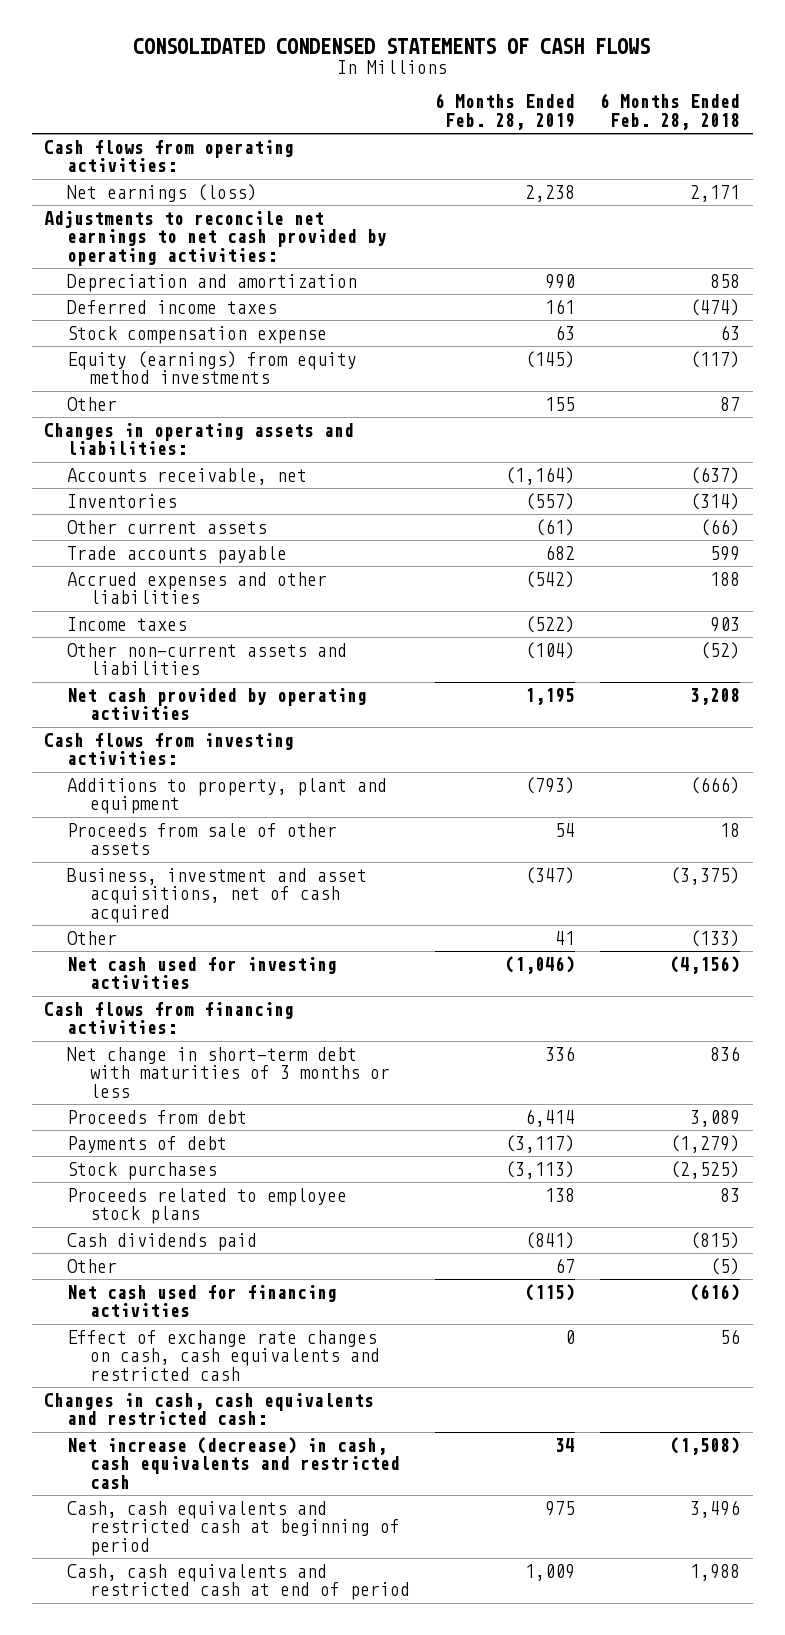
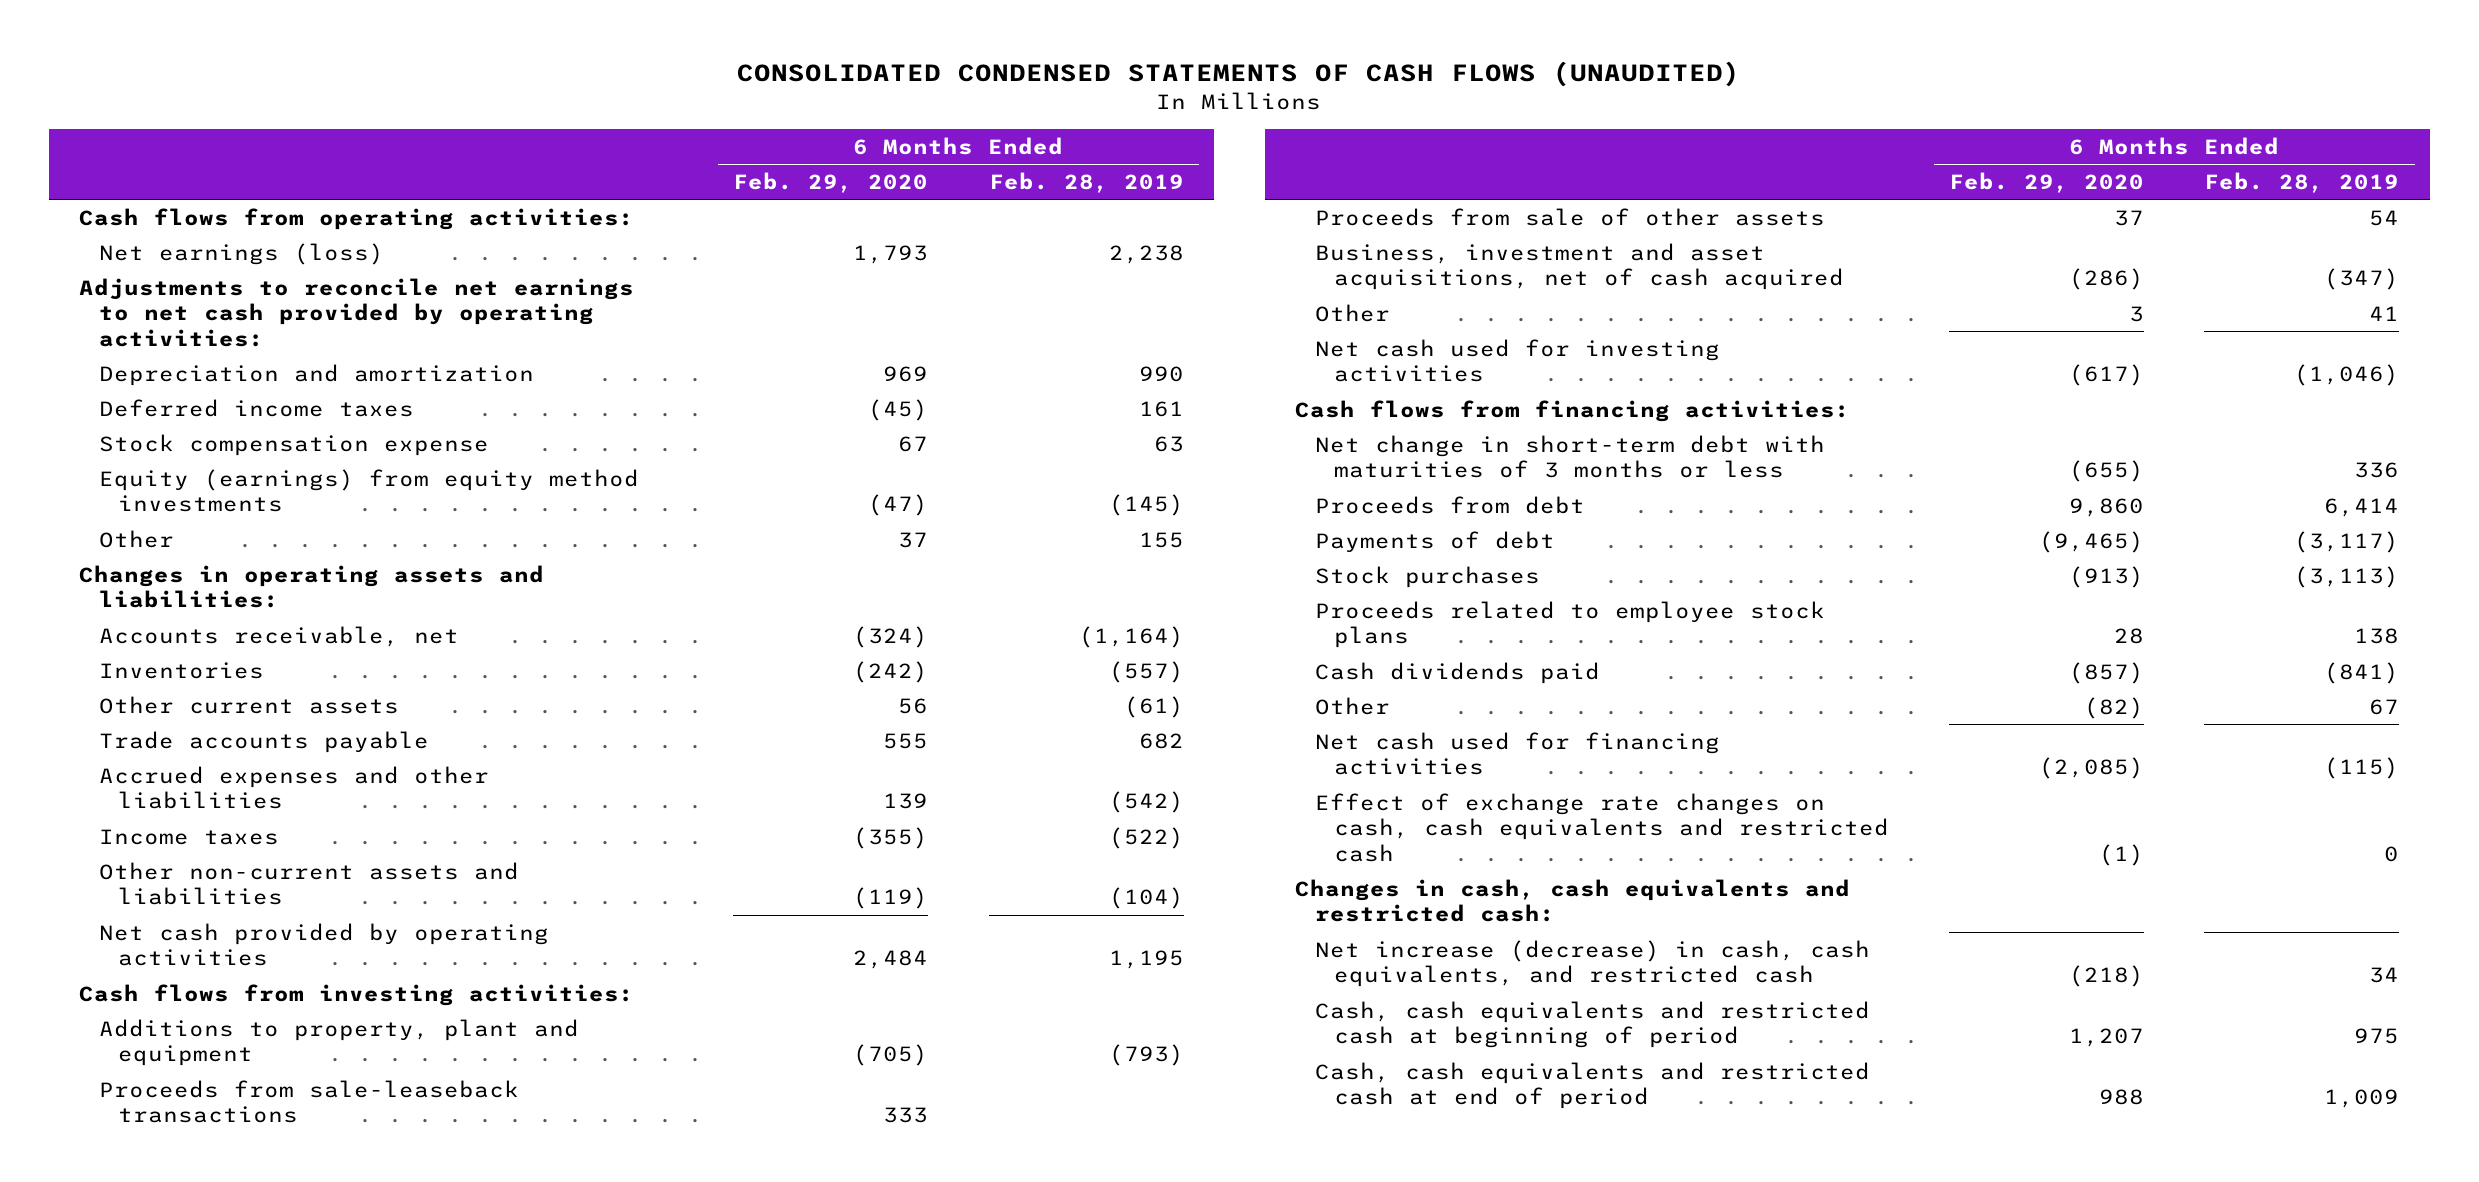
[133,38,651,55] CONSOLIDATED CONDENSED STATEMENTS OF CASH FLOWS -> [737,61,1741,88] CONSOLIDATED CONDENSED STATEMENTS OF CASH FLOWS (UNAUDITED)
[600,93,741,131] 6 Months Ended Feb. 28, 2018 -> none
none -> [733,171,929,193] Feb. 29, 2020
none -> [98,1079,519,1124] Proceeds from sale-leaseback transactions
[67,1436,401,1490] Net increase (decrease) in cash, cash equivalents and restricted cash -> [1314,939,1870,988] Net increase (decrease) in cash, cash equivalents, and restricted cash

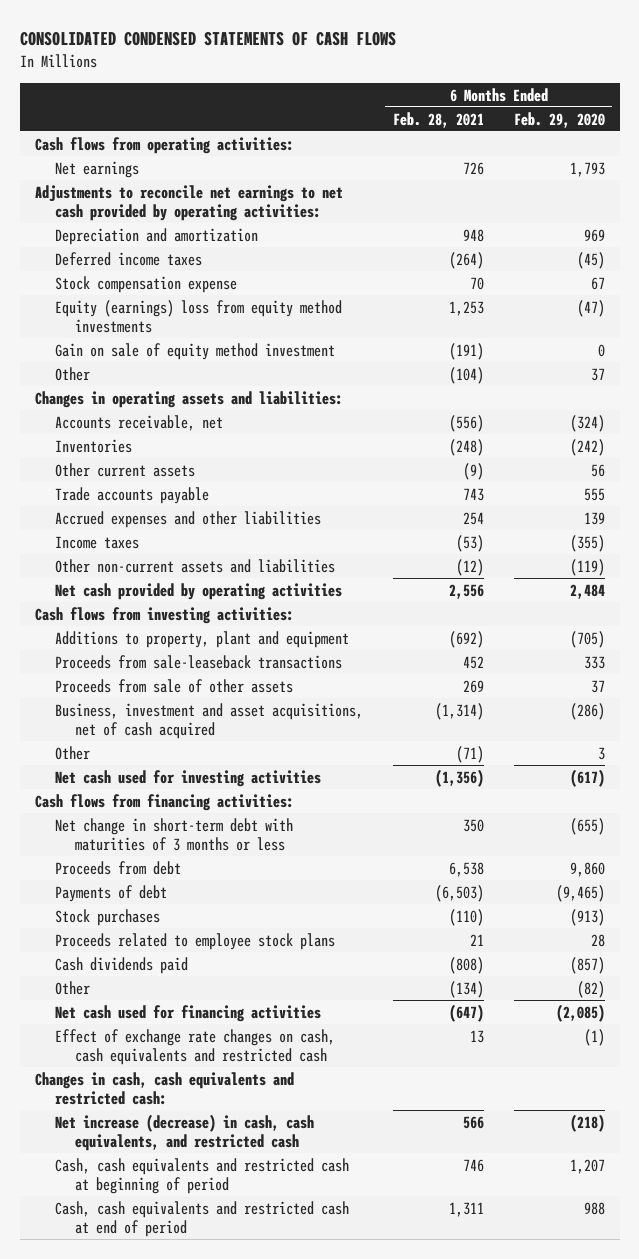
[737,61,1741,88] CONSOLIDATED CONDENSED STATEMENTS OF CASH FLOWS (UNAUDITED) -> [19,30,396,46] CONSOLIDATED CONDENSED STATEMENTS OF CASH FLOWS
[988,171,1184,193] Feb. 28, 2019 -> none
none -> [392,111,484,128] Feb. 28, 2021
[98,242,384,265] Net earnings (loss) -> [54,160,139,178] Net earnings
[98,468,639,513] Equity (earnings) from equity method investments -> [54,299,342,333] Equity (earnings) loss from equity method investments
none -> [54,342,335,360] Gain on sale of equity method investment

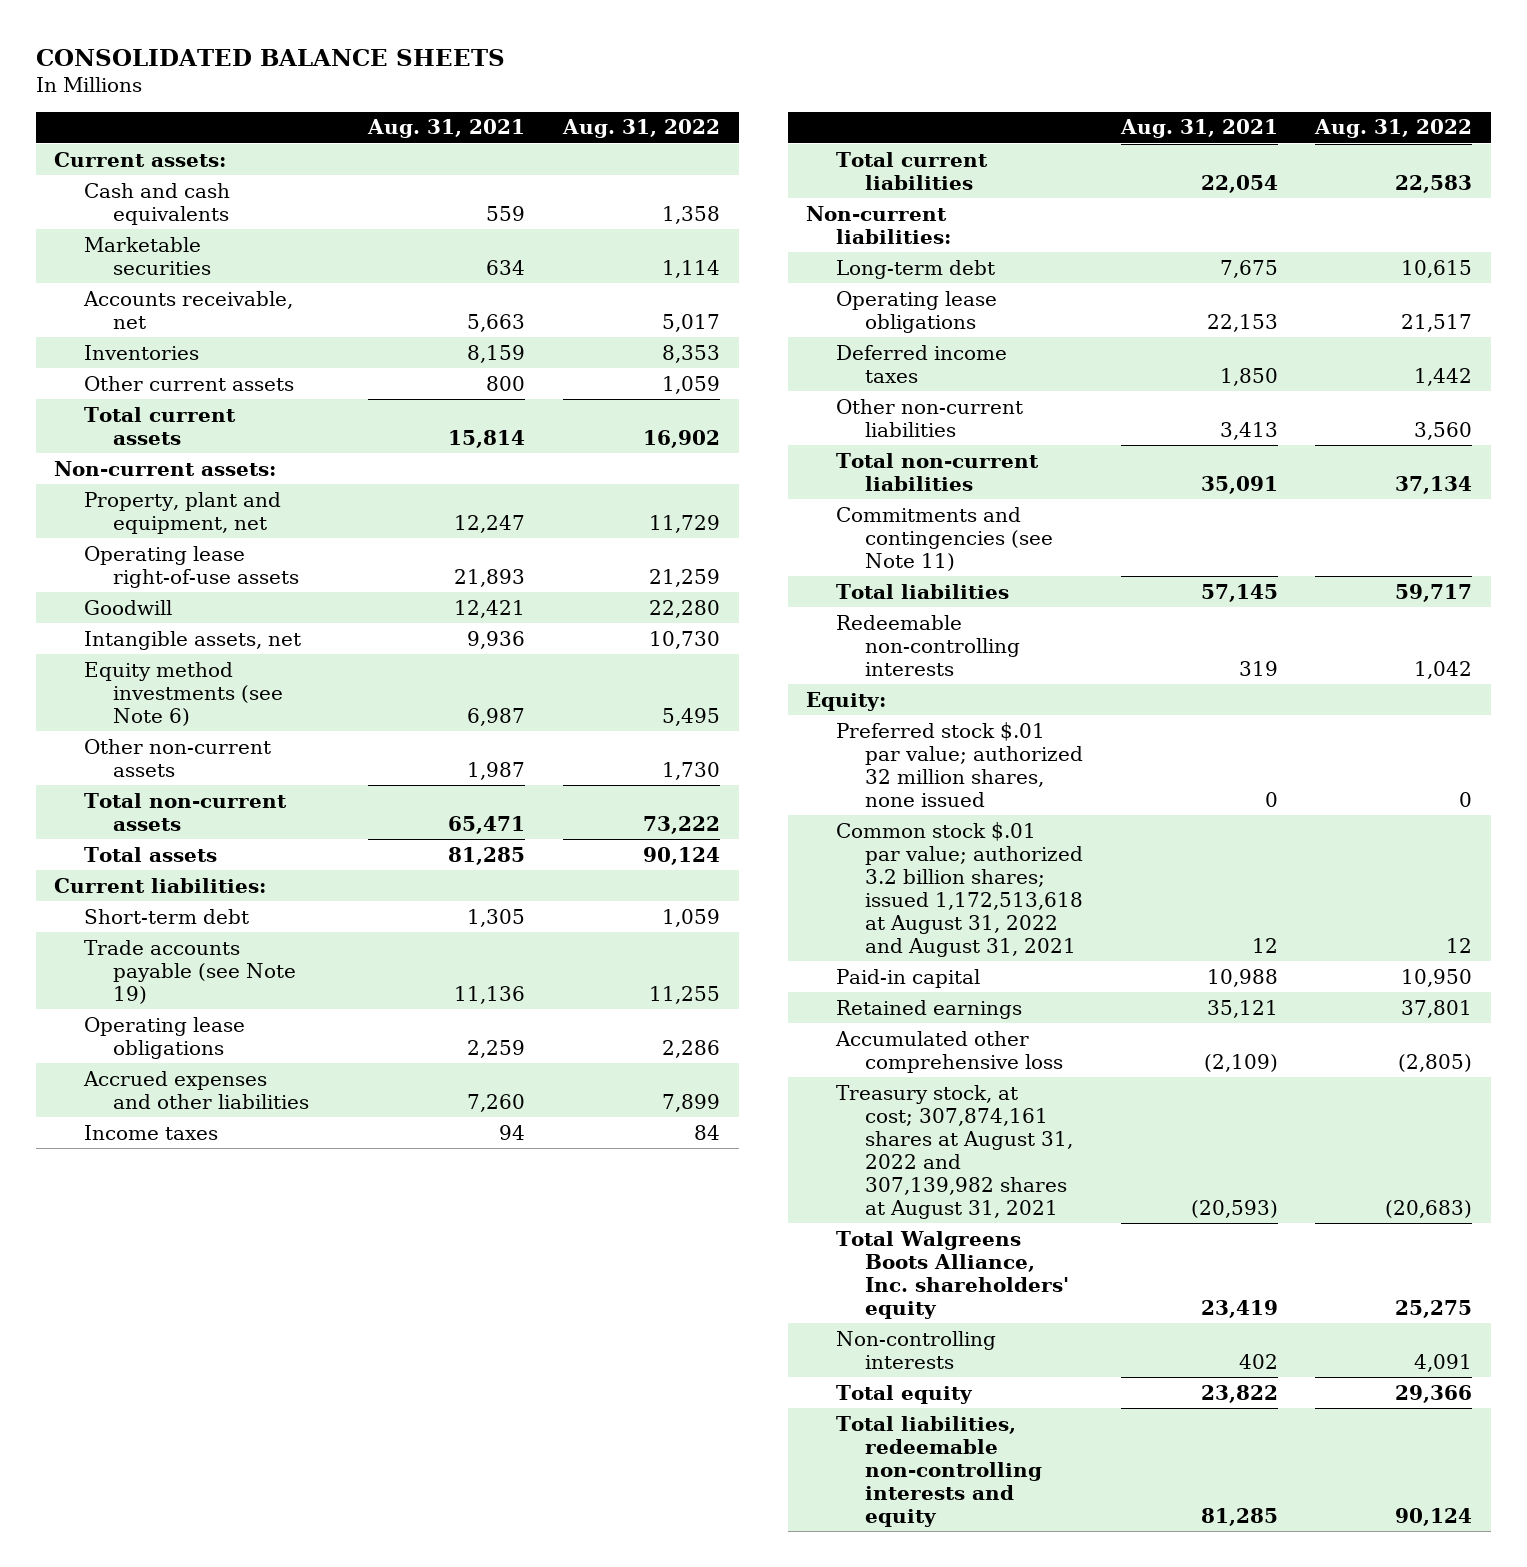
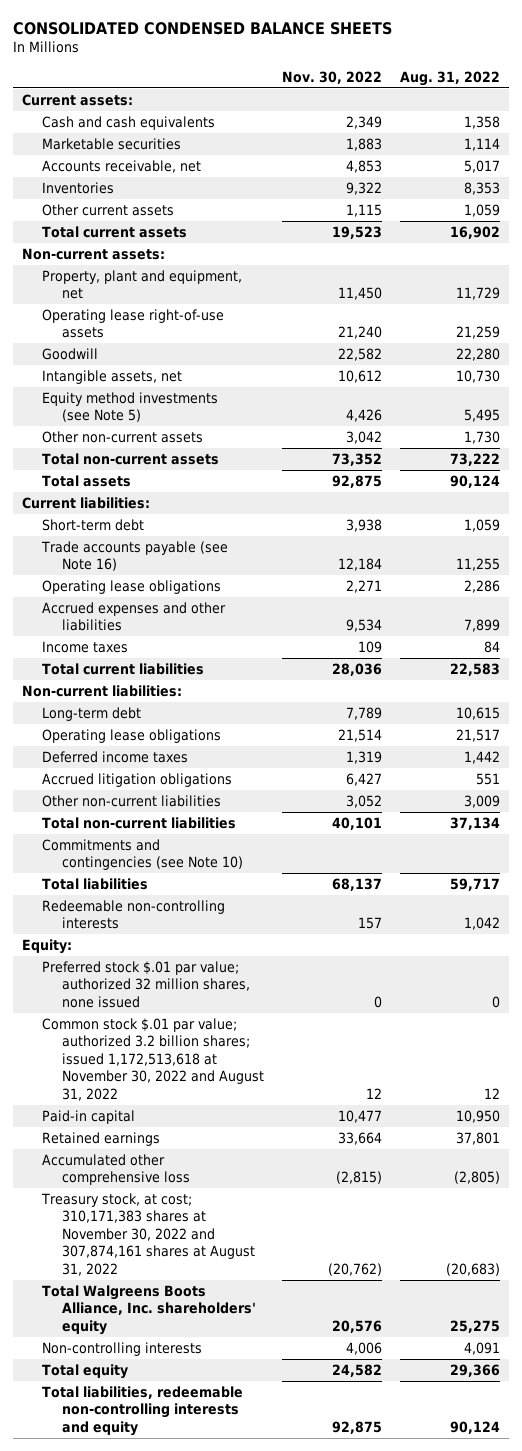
[35,48,505,66] CONSOLIDATED BALANCE SHEETS -> [12,22,392,36] CONSOLIDATED CONDENSED BALANCE SHEETS
[367,119,526,139] Aug. 31, 2021 -> none
none -> [282,70,383,84] Nov. 30, 2022
[83,661,283,726] Equity method investments (see Note 6) -> [42,391,219,423] Equity method investments (see Note 5)
[83,939,296,1004] Trade accounts payable (see Note 19) -> [41,540,229,572] Trade accounts payable (see Note 16)
none -> [42,772,233,787] Accrued litigation obligations
[1414,421,1473,440] 3,560 -> [464,794,501,808] 3,009
[835,506,1053,571] Commitments and contingencies (see Note 11) -> [42,838,244,871] Commitments and contingencies (see Note 10)
[835,821,1083,957] Common stock $.01 par value; authorized 3.2 billion shares; issued 1,172,513,618 at August 31, 2022 and August 31, 2021 -> [42,1017,265,1101] Common stock $.01 par value; authorized 3.2 billion shares; issued 1,172,513,618 at November 30, 2022 and August 31, 2022
[835,1084,1073,1219] Treasury stock, at cost; 307,874,161 shares at August 31, 2022 and 307,139,982 shares at August 31, 2021 -> [41,1192,256,1276] Treasury stock, at cost; 310,171,383 shares at November 30, 2022 and 307,874,161 shares at August 31, 2022

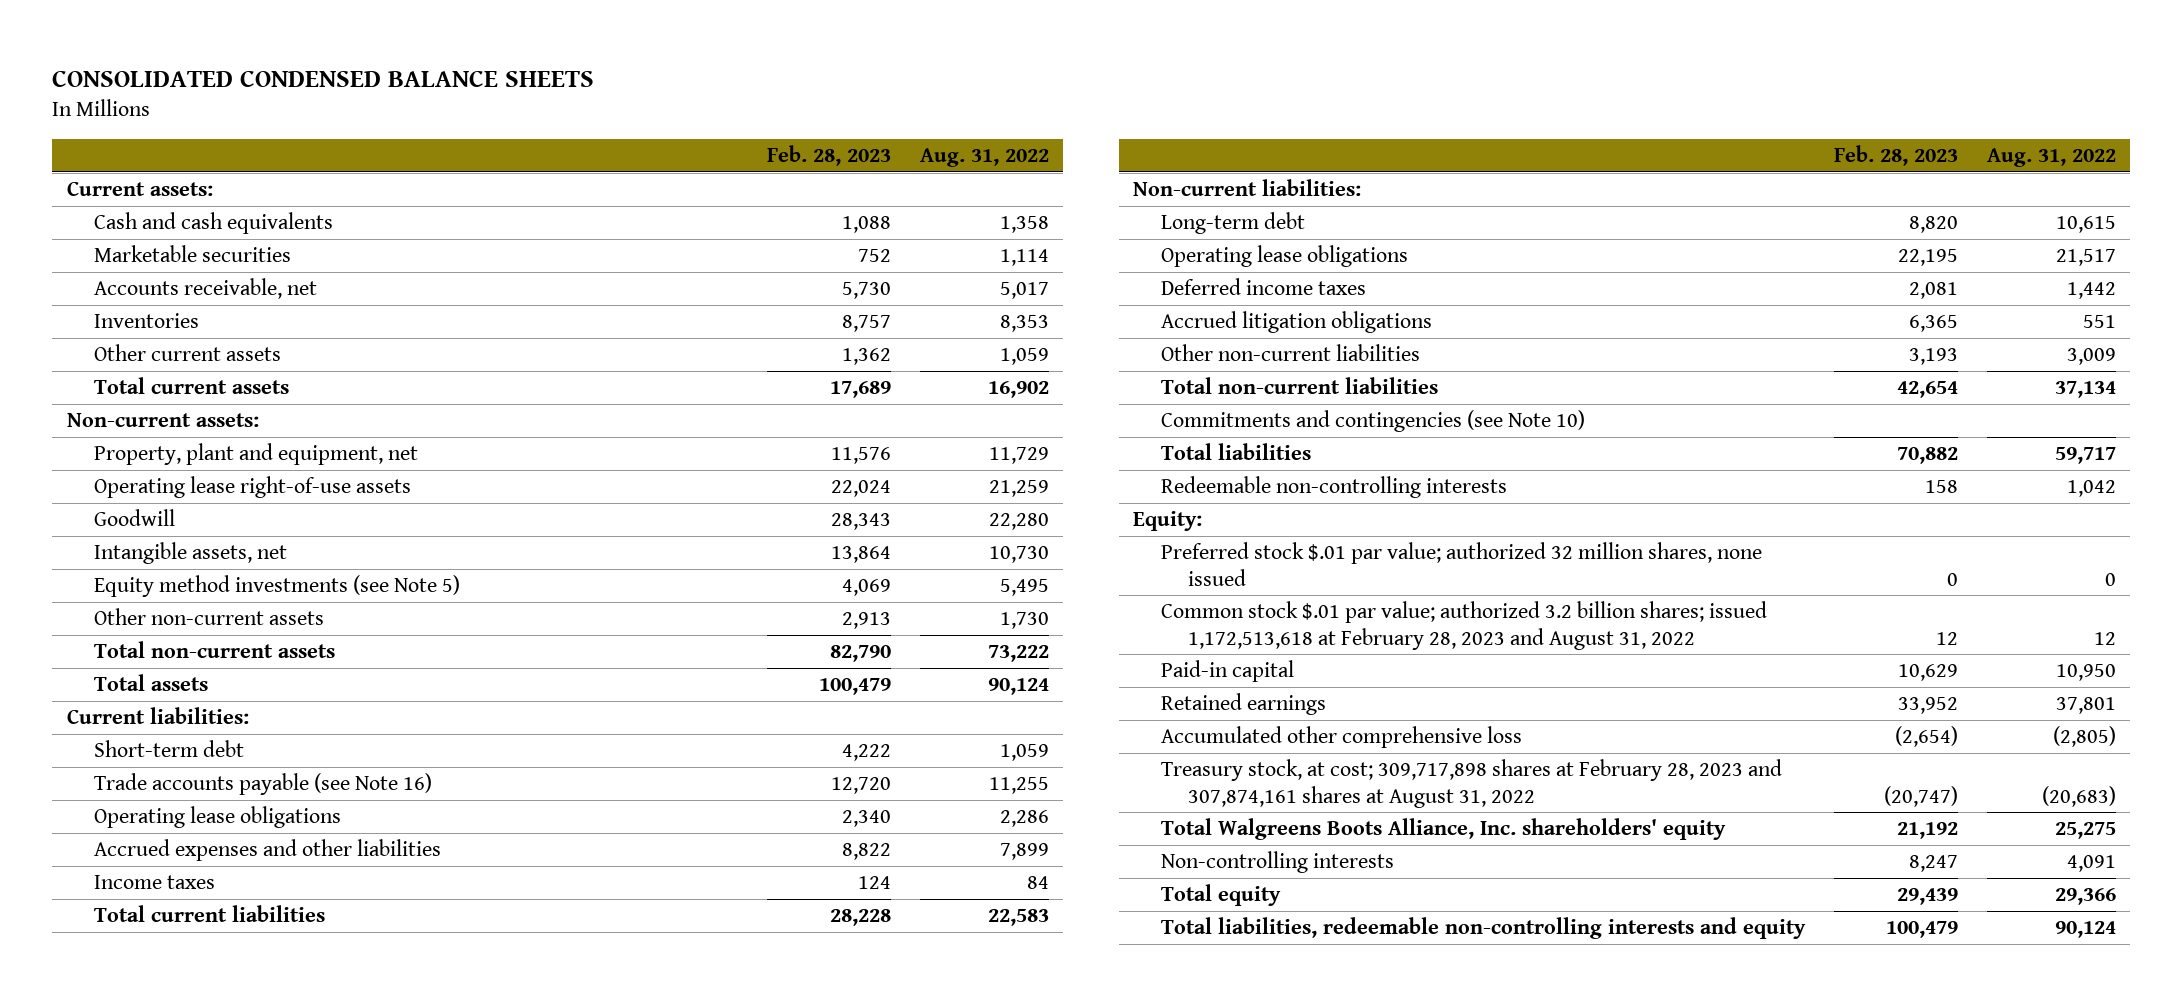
[282,70,383,84] Nov. 30, 2022 -> none
none -> [767,145,892,167] Feb. 28, 2023
[42,1017,265,1101] Common stock $.01 par value; authorized 3.2 billion shares; issued 1,172,513,618 at November 30, 2022 and August 31, 2022 -> [1160,601,1767,650] Common stock $.01 par value; authorized 3.2 billion shares; issued 1,172,513,618 at February 28, 2023 and August 31, 2022
[41,1192,256,1276] Treasury stock, at cost; 310,171,383 shares at November 30, 2022 and 307,874,161 shares at August 31, 2022 -> [1160,759,1782,808] Treasury stock, at cost; 309,717,898 shares at February 28, 2023 and 307,874,161 shares at August 31, 2022

